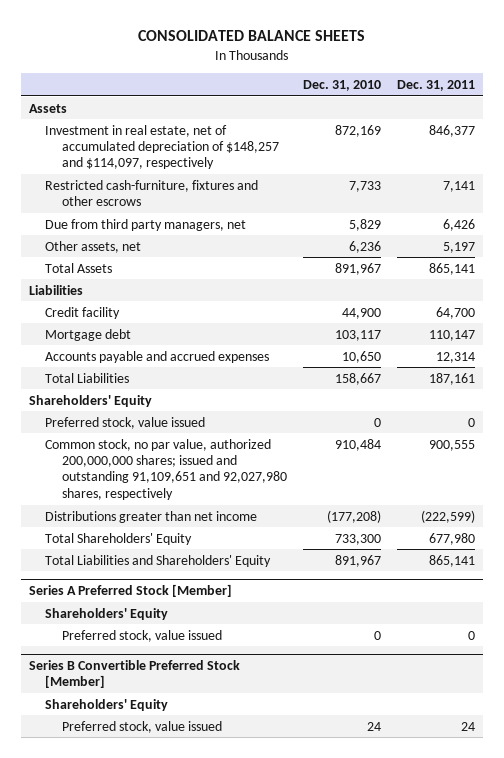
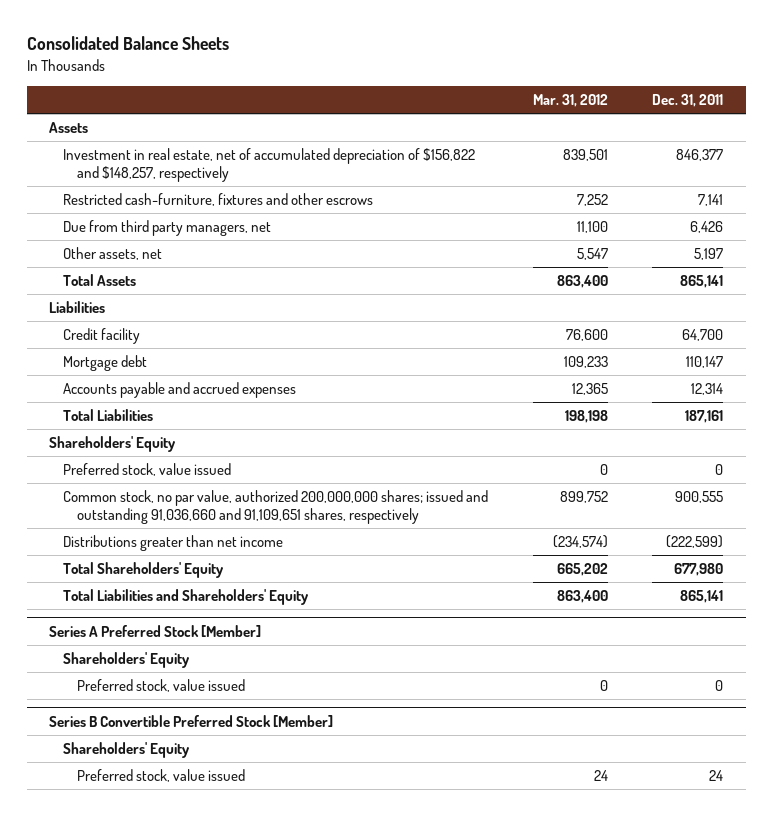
[137,30,365,42] CONSOLIDATED BALANCE SHEETS -> [26,36,229,51] Consolidated Balance Sheets
[302,79,381,91] Dec. 31, 2010 -> none
none -> [532,94,608,108] Mar. 31, 2012
[45,124,279,170] Investment in real estate, net of accumulated depreciation of $148,257 and $114,097, respectively -> [62,148,475,182] Investment in real estate, net of accumulated depreciation of $156,822 and $148,257, respectively
[45,438,287,500] Common stock, no par value, authorized 200,000,000 shares; issued and outstanding 91,109,651 and 92,027,980 shares, respectively -> [62,490,488,524] Common stock, no par value, authorized 200,000,000 shares; issued and outstanding 91,036,660 and 91,109,651 shares, respectively

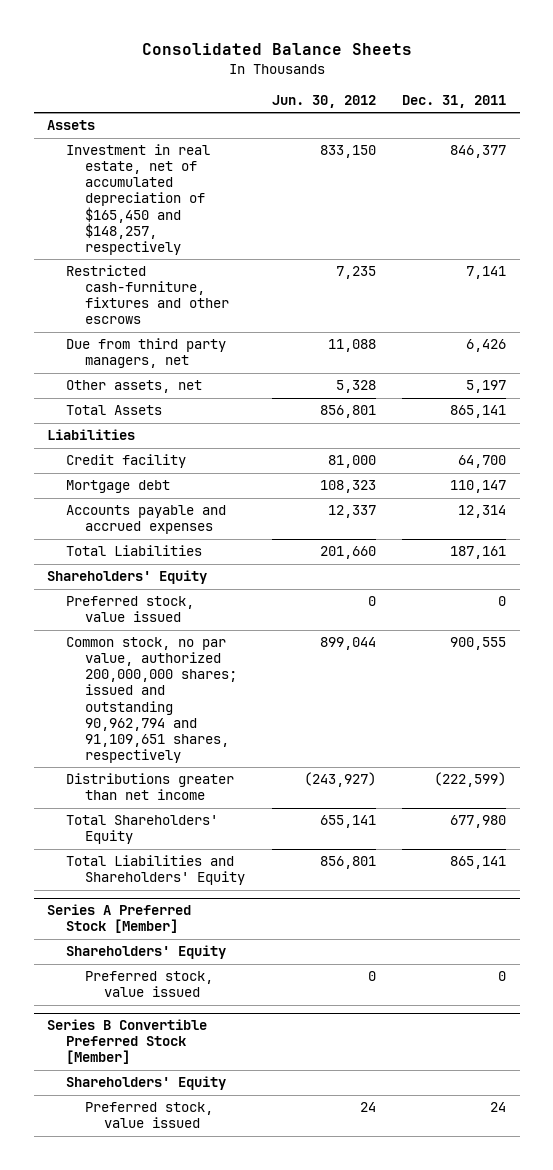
[532,94,608,108] Mar. 31, 2012 -> none
none -> [271,94,376,108] Jun. 30, 2012
[62,148,475,182] Investment in real estate, net of accumulated depreciation of $156,822 and $148,257, respectively -> [65,144,210,255] Investment in real estate, net of accumulated depreciation of $165,450 and $148,257, respectively
[62,490,488,524] Common stock, no par value, authorized 200,000,000 shares; issued and outstanding 91,036,660 and 91,109,651 shares, respectively -> [65,637,238,763] Common stock, no par value, authorized 200,000,000 shares; issued and outstanding 90,962,794 and 91,109,651 shares, respectively

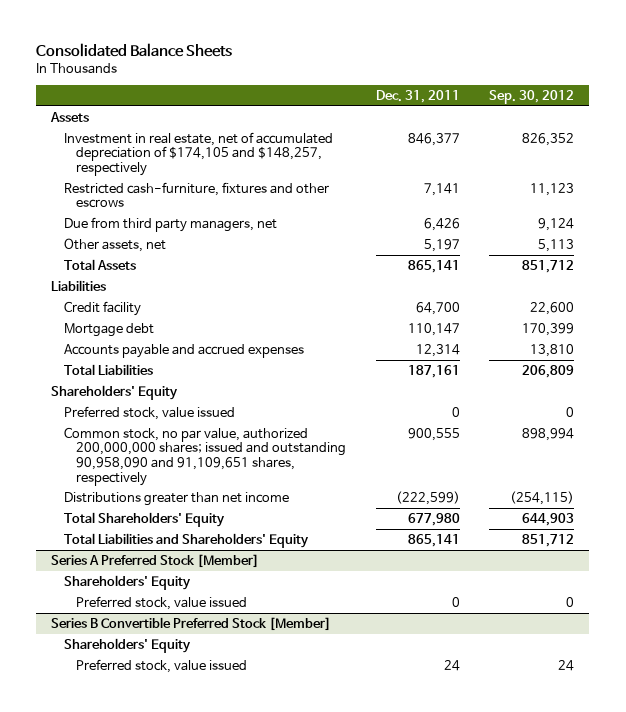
[271,94,376,108] Jun. 30, 2012 -> none
none -> [489,90,575,105] Sep. 30, 2012
[65,144,210,255] Investment in real estate, net of accumulated depreciation of $165,450 and $148,257, respectively -> [63,131,333,176] Investment in real estate, net of accumulated depreciation of $174,105 and $148,257, respectively
[65,637,238,763] Common stock, no par value, authorized 200,000,000 shares; issued and outstanding 90,962,794 and 91,109,651 shares, respectively -> [63,426,347,486] Common stock, no par value, authorized 200,000,000 shares; issued and outstanding 90,958,090 and 91,109,651 shares, respectively

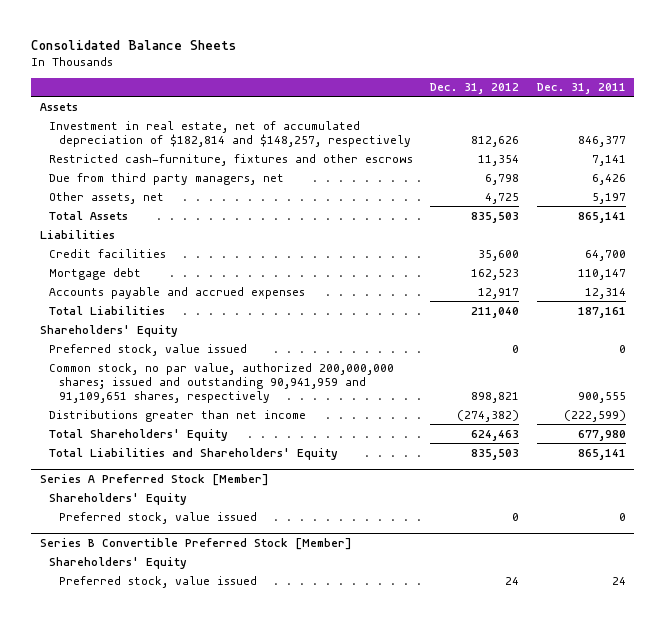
[489,90,575,105] Sep. 30, 2012 -> none
none -> [430,83,520,95] Dec. 31, 2012
[63,131,333,176] Investment in real estate, net of accumulated depreciation of $174,105 and $148,257, respectively -> [49,120,411,147] Investment in real estate, net of accumulated depreciation of $182,814 and $148,257, respectively
[63,300,141,316] Credit facility -> [49,248,167,258] Credit facilities
[63,426,347,486] Common stock, no par value, authorized 200,000,000 shares; issued and outstanding 90,958,090 and 91,109,651 shares, respectively -> [49,362,395,403] Common stock, no par value, authorized 200,000,000 shares; issued and outstanding 90,941,959 and 91,109,651 shares, respectively

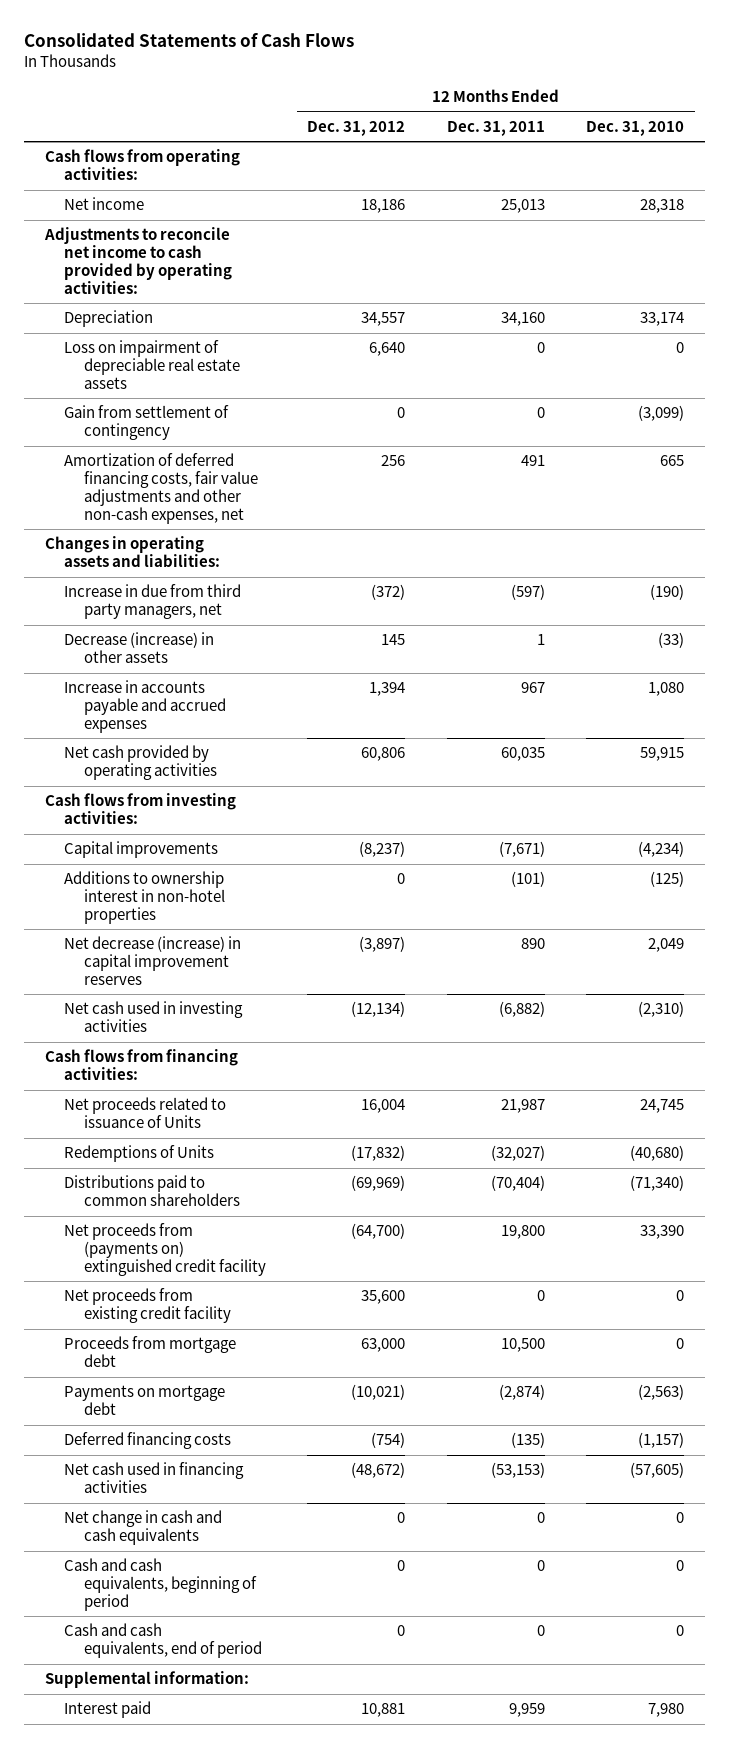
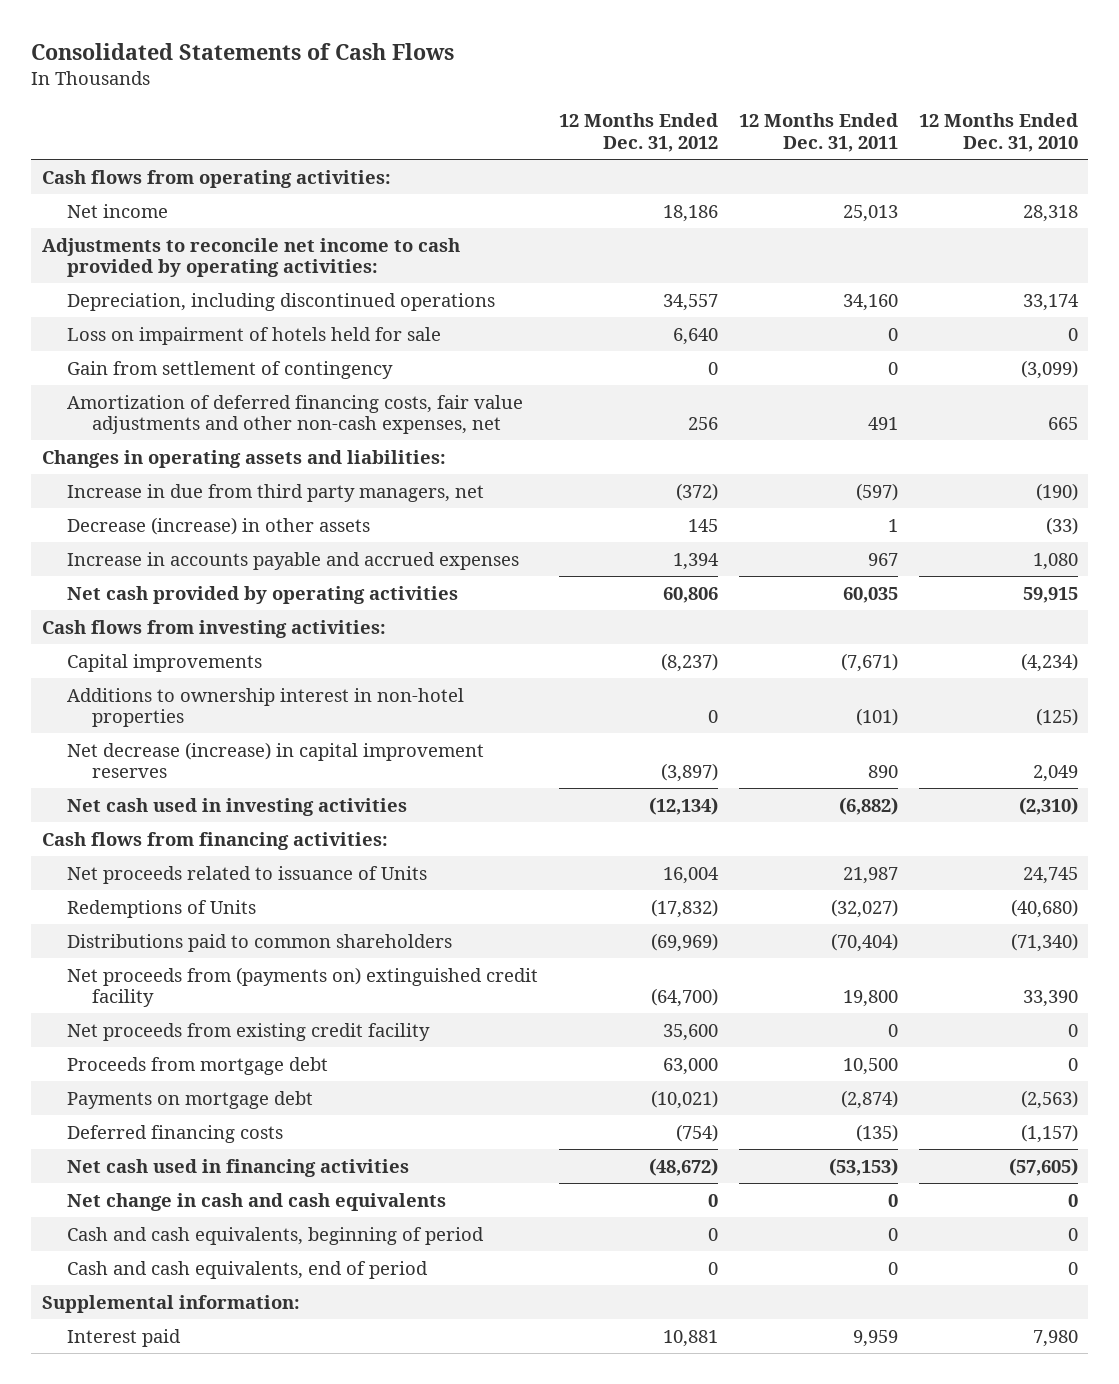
[64,310,154,328] Depreciation -> [66,292,495,311] Depreciation, including discontinued operations
[64,340,240,389] Loss on impairment of depreciable real estate assets -> [66,326,441,345] Loss on impairment of hotels held for sale

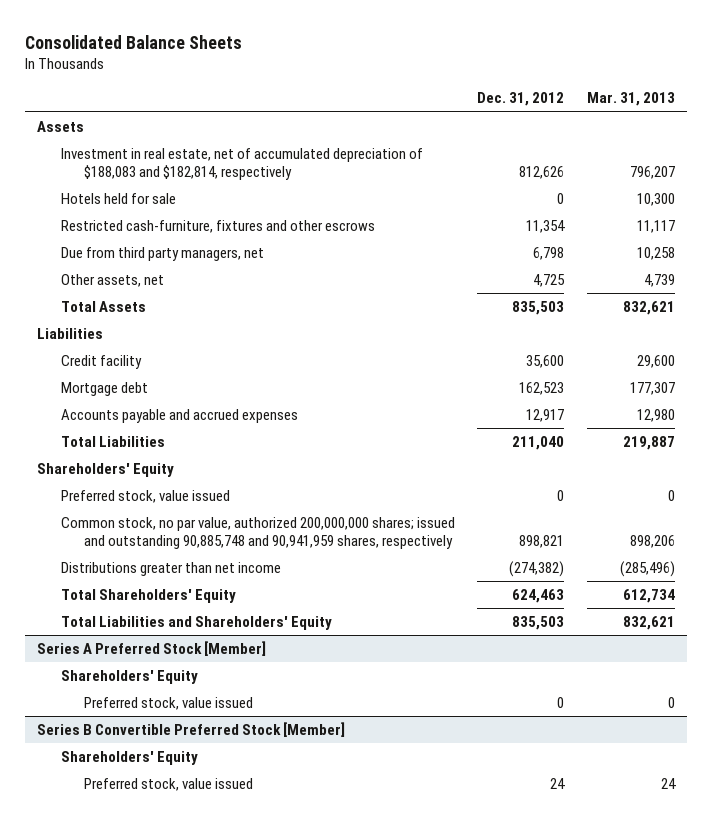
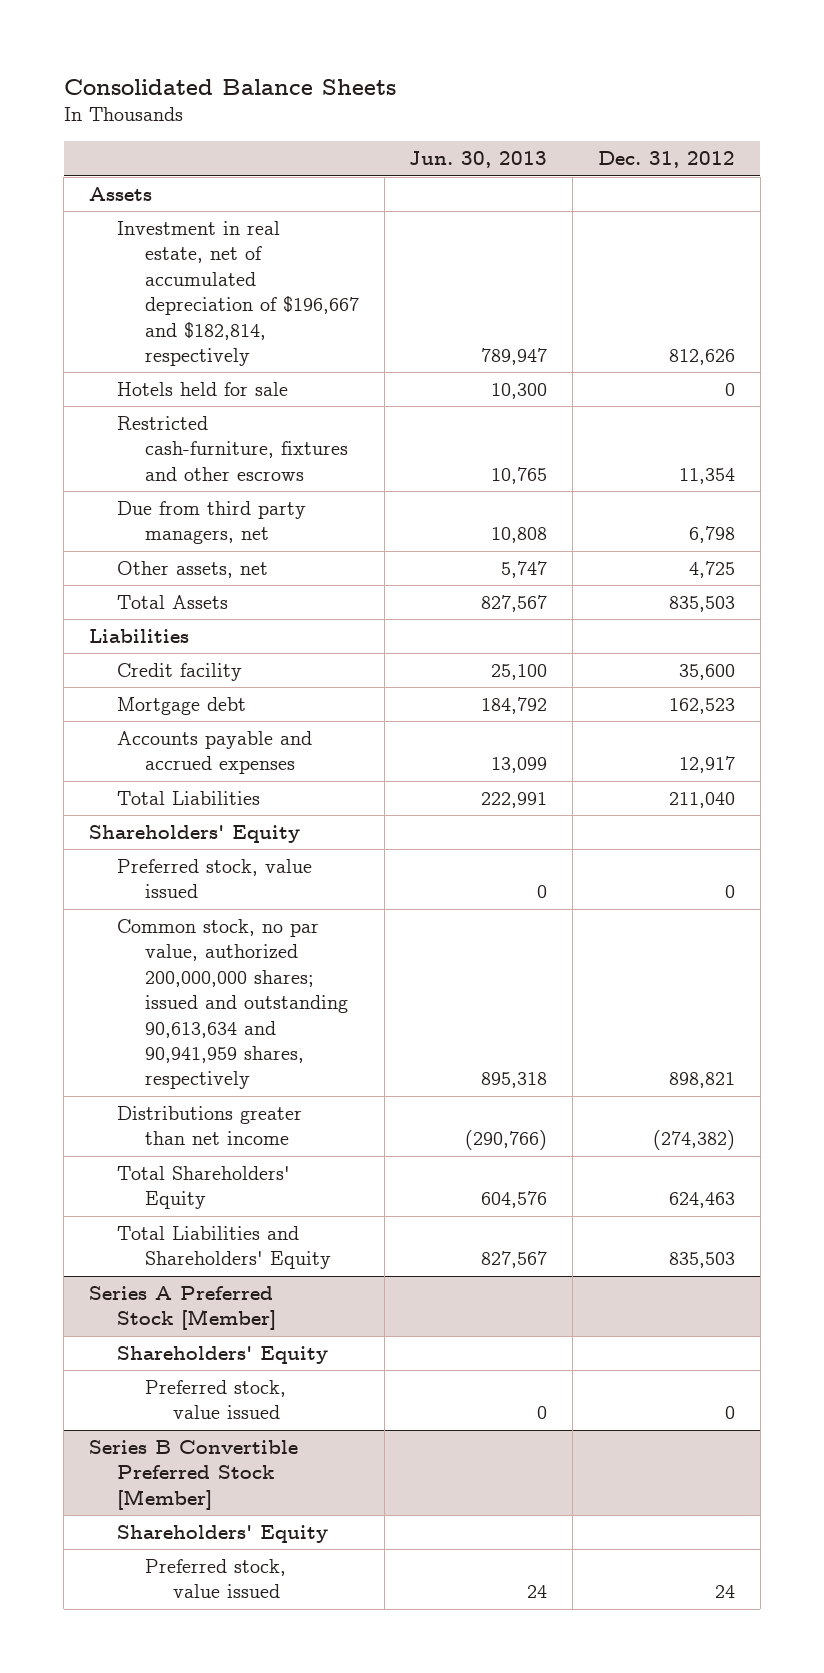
[587,92,676,107] Mar. 31, 2013 -> none
none -> [409,151,548,169] Jun. 30, 2013
[60,148,423,180] Investment in real estate, net of accumulated depreciation of $188,083 and $182,814, respectively -> [116,221,359,366] Investment in real estate, net of accumulated depreciation of $196,667 and $182,814, respectively
[60,517,455,549] Common stock, no par value, authorized 200,000,000 shares; issued and outstanding 90,885,748 and 90,941,959 shares, respectively -> [116,919,348,1090] Common stock, no par value, authorized 200,000,000 shares; issued and outstanding 90,613,634 and 90,941,959 shares, respectively

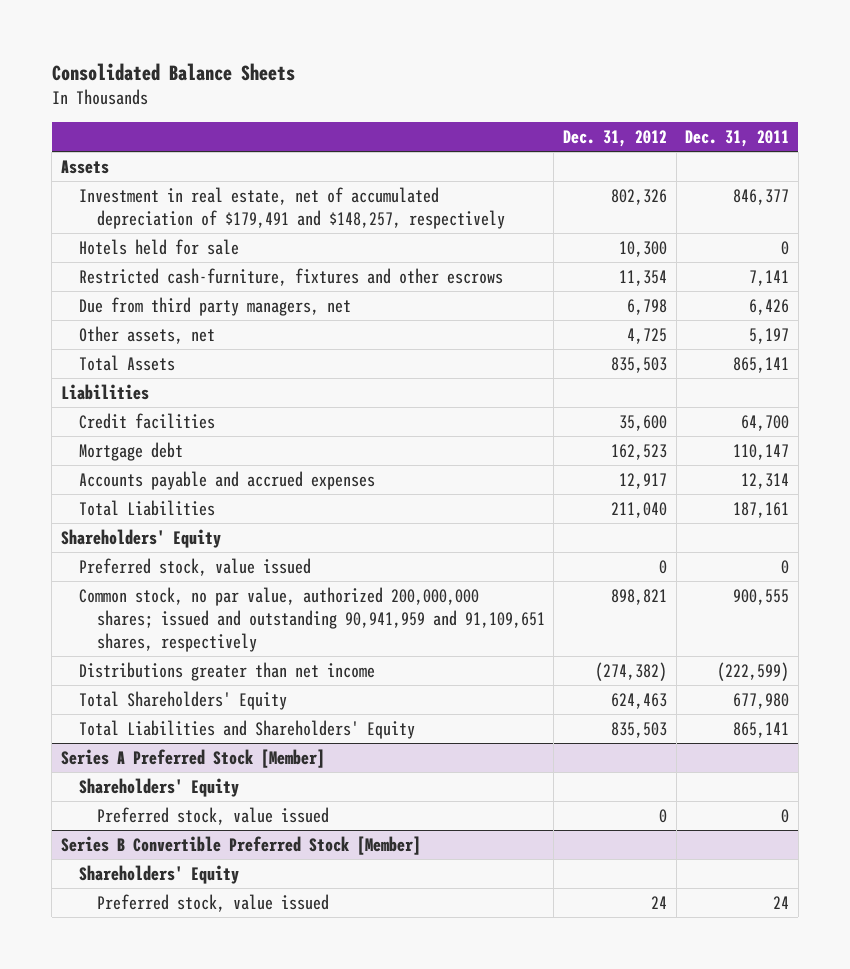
[409,151,548,169] Jun. 30, 2013 -> none
none -> [685,129,790,147] Dec. 31, 2011
[116,221,359,366] Investment in real estate, net of accumulated depreciation of $196,667 and $182,814, respectively -> [78,186,505,229] Investment in real estate, net of accumulated depreciation of $179,491 and $148,257, respectively
[668,348,735,365] 812,626 -> [610,188,667,205] 802,326
[724,383,735,397] 0 -> [618,240,667,257] 10,300
[116,663,242,682] Credit facility -> [78,412,215,429] Credit facilities
[116,919,348,1090] Common stock, no par value, authorized 200,000,000 shares; issued and outstanding 90,613,634 and 90,941,959 shares, respectively -> [78,586,545,653] Common stock, no par value, authorized 200,000,000 shares; issued and outstanding 90,941,959 and 91,109,651 shares, respectively

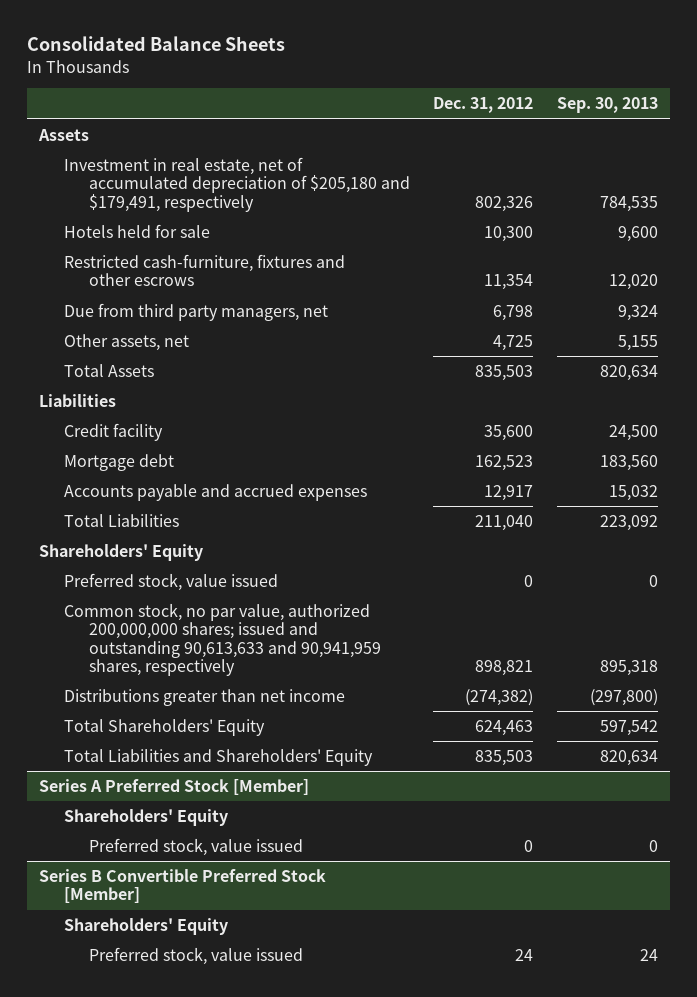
[685,129,790,147] Dec. 31, 2011 -> none
none -> [556,97,658,114] Sep. 30, 2013
[78,186,505,229] Investment in real estate, net of accumulated depreciation of $179,491 and $148,257, respectively -> [63,156,410,212] Investment in real estate, net of accumulated depreciation of $205,180 and $179,491, respectively
[78,412,215,429] Credit facilities -> [63,422,163,441] Credit facility
[78,586,545,653] Common stock, no par value, authorized 200,000,000 shares; issued and outstanding 90,941,959 and 91,109,651 shares, respectively -> [63,602,381,677] Common stock, no par value, authorized 200,000,000 shares; issued and outstanding 90,613,633 and 90,941,959 shares, respectively

